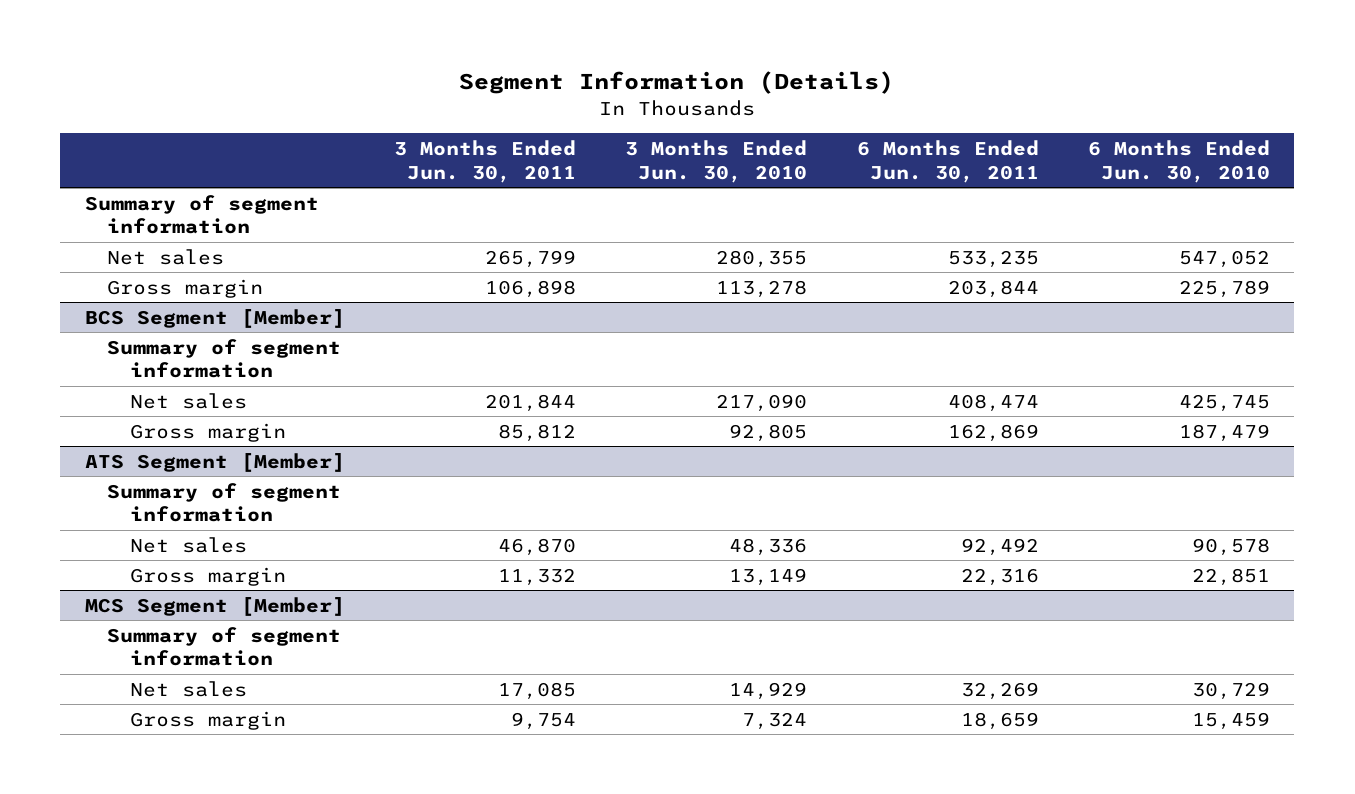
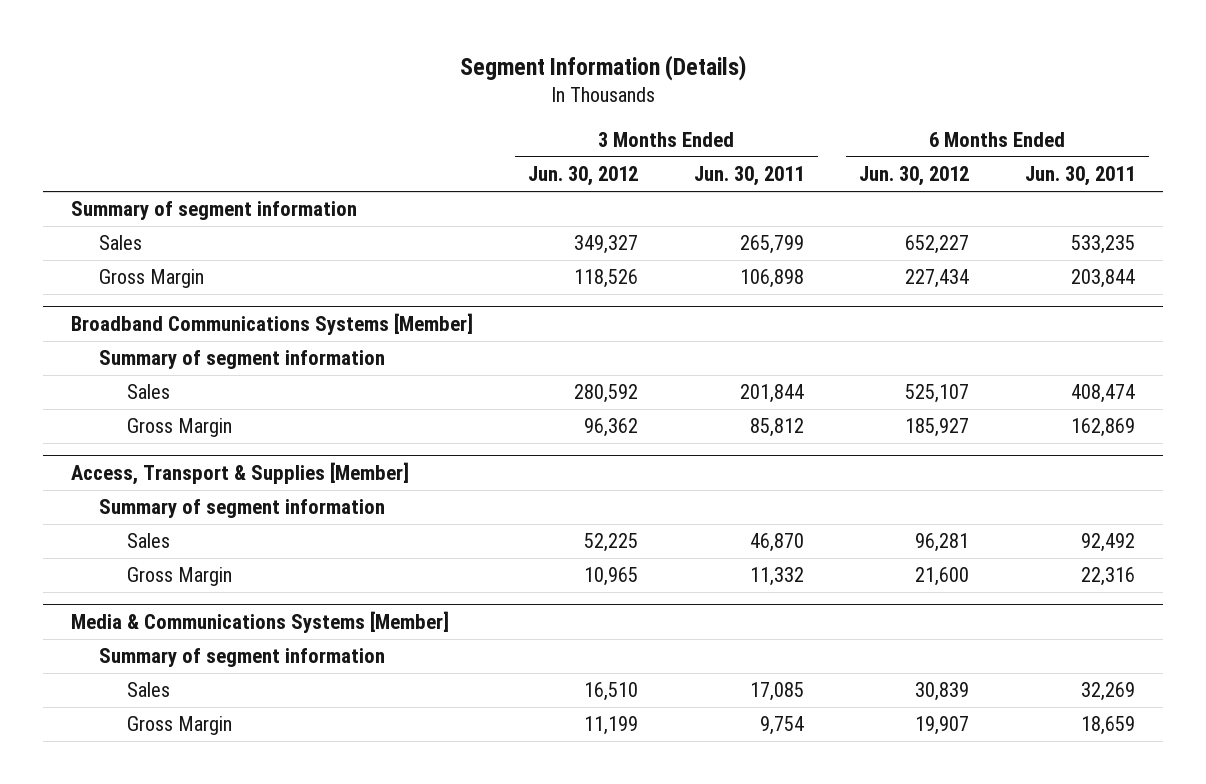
[625,140,808,183] 3 Months Ended Jun. 30, 2010 -> none
[1087,140,1270,183] 6 Months Ended Jun. 30, 2010 -> none
none -> [528,166,639,187] Jun. 30, 2012
none -> [859,166,970,187] Jun. 30, 2012
[84,308,345,328] BCS Segment [Member] -> none
[107,248,225,265] Net sales -> [99,235,143,251] Sales
[107,278,264,298] Gross margin -> [99,269,205,289] Gross Margin
none -> [70,312,473,335] Broadband Communications Systems [Member]
[84,452,345,472] ATS Segment [Member] -> none
[129,392,247,409] Net sales -> [127,384,171,400] Sales
[129,422,286,442] Gross margin -> [127,418,233,438] Gross Margin
none -> [70,461,409,485] Access, Transport & Supplies [Member]
[84,596,345,616] MCS Segment [Member] -> none
[129,536,247,553] Net sales -> [127,533,171,549] Sales
[129,566,286,586] Gross margin -> [127,567,233,587] Gross Margin
none -> [70,610,449,633] Media & Communications Systems [Member]
[129,680,247,697] Net sales -> [127,682,171,698] Sales
[129,710,286,730] Gross margin -> [127,716,233,736] Gross Margin

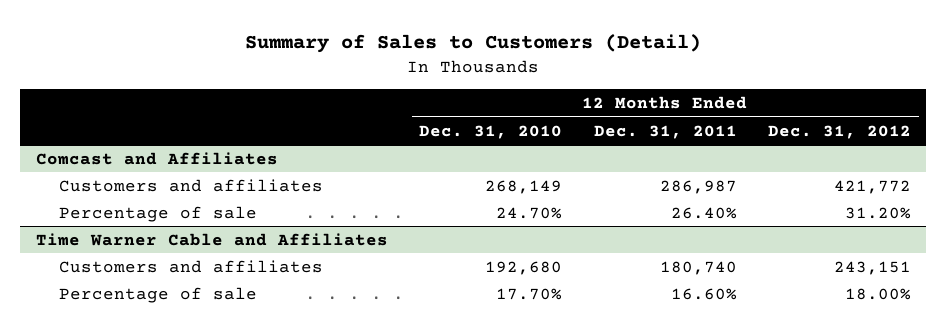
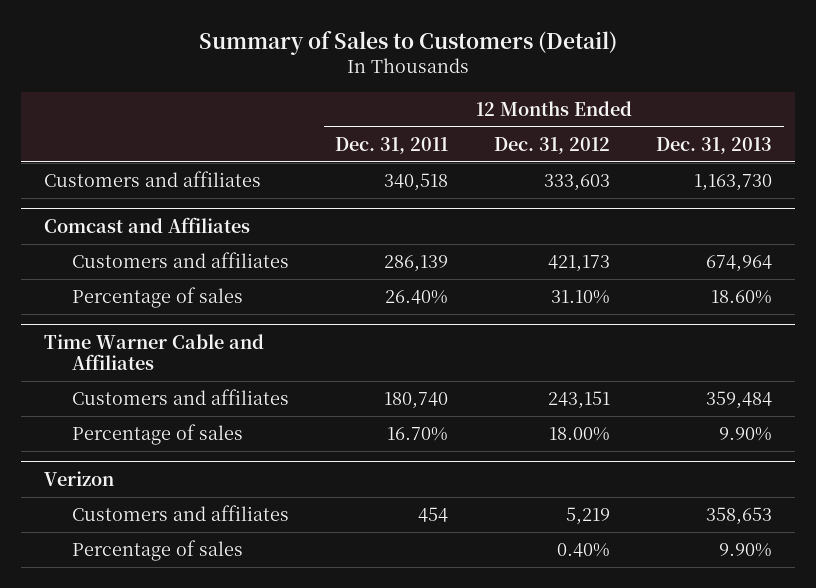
[419,124,563,139] Dec. 31, 2010 -> none
none -> [656,136,773,154] Dec. 31, 2013
none -> [43,171,261,188] Customers and affiliates
[659,179,737,194] 286,987 -> [384,255,449,273] 286,139
[833,179,911,194] 421,772 -> [548,255,611,273] 421,173
[58,205,257,222] Percentage of sale -> [72,287,244,309] Percentage of sales
[844,206,911,219] 31.20% -> [551,290,611,305] 31.10%
[58,286,257,303] Percentage of sale -> [72,424,244,446] Percentage of sales
[670,287,737,300] 16.60% -> [387,427,449,442] 16.70%
none -> [43,470,114,486] Verizon
none -> [72,505,290,522] Customers and affiliates
none -> [72,540,244,562] Percentage of sales

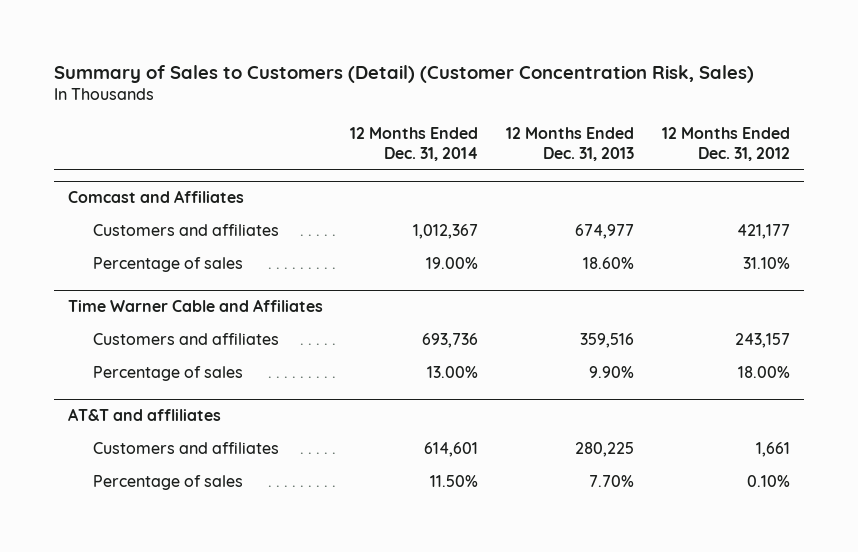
[198,30,617,55] Summary of Sales to Customers (Detail) -> [53,64,754,83] Summary of Sales to Customers (Detail) (Customer Concentration Risk, Sales)
[335,136,449,154] Dec. 31, 2011 -> none
none -> [350,126,479,162] 12 Months Ended Dec. 31, 2014
[43,171,261,188] Customers and affiliates -> none
[548,255,611,273] 421,173 -> [737,224,791,240] 421,177
[706,255,773,273] 674,964 -> [575,224,635,240] 674,977
[548,391,611,410] 243,151 -> [735,333,791,349] 243,157
[706,391,773,410] 359,484 -> [580,333,635,349] 359,516
[43,470,114,486] Verizon -> none
none -> [67,408,221,422] AT&T and affliliates
[566,507,611,526] 5,219 -> [756,442,791,458] 1,661
[706,507,773,526] 358,653 -> [575,442,635,458] 280,225
[557,543,611,558] 0.40% -> [747,475,791,488] 0.10%
[719,543,773,558] 9.90% -> [589,475,635,488] 7.70%

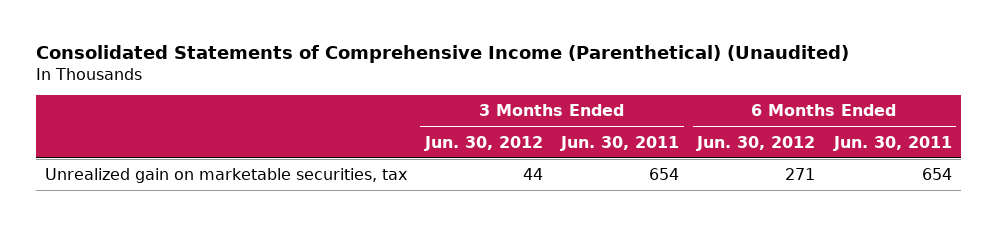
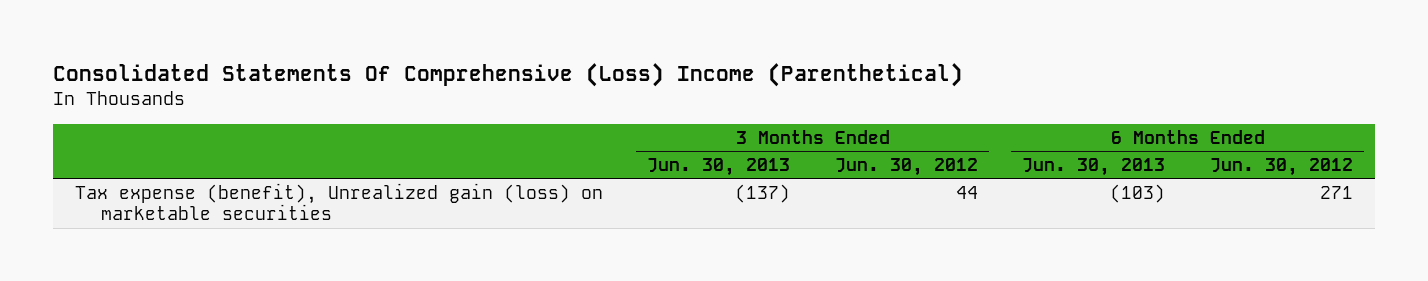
[35,45,849,64] Consolidated Statements of Comprehensive Income (Parenthetical) (Unaudited) -> [52,62,963,87] Consolidated Statements Of Comprehensive (Loss) Income (Parenthetical)
[560,135,680,151] Jun. 30, 2011 -> none
[832,135,952,151] Jun. 30, 2011 -> none
none -> [647,158,791,177] Jun. 30, 2013
none -> [1022,158,1166,177] Jun. 30, 2013
[44,168,407,184] Unrealized gain on marketable securities, tax -> [74,183,603,221] Tax expense (benefit), Unrealized gain (loss) on marketable securities

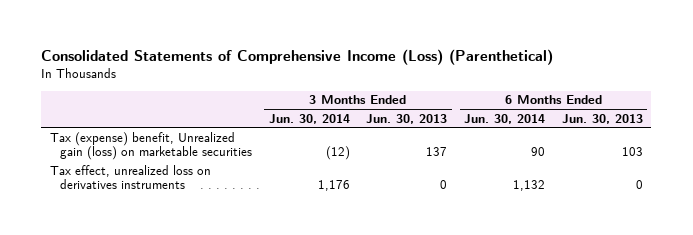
[52,62,963,87] Consolidated Statements Of Comprehensive (Loss) Income (Parenthetical) -> [41,49,554,66] Consolidated Statements of Comprehensive Income (Loss) (Parenthetical)
[834,158,978,177] Jun. 30, 2012 -> none
[1209,158,1353,177] Jun. 30, 2012 -> none
none -> [268,113,350,124] Jun. 30, 2014
none -> [464,113,546,124] Jun. 30, 2014
[74,183,603,221] Tax expense (benefit), Unrealized gain (loss) on marketable securities -> [49,131,252,161] Tax (expense) benefit, Unrealized gain (loss) on marketable securities
[735,184,791,204] (137) -> [426,147,448,157] 137
[1110,184,1166,204] (103) -> [621,147,643,157] 103
none -> [49,164,211,190] Tax effect, unrealized loss on derivatives instruments

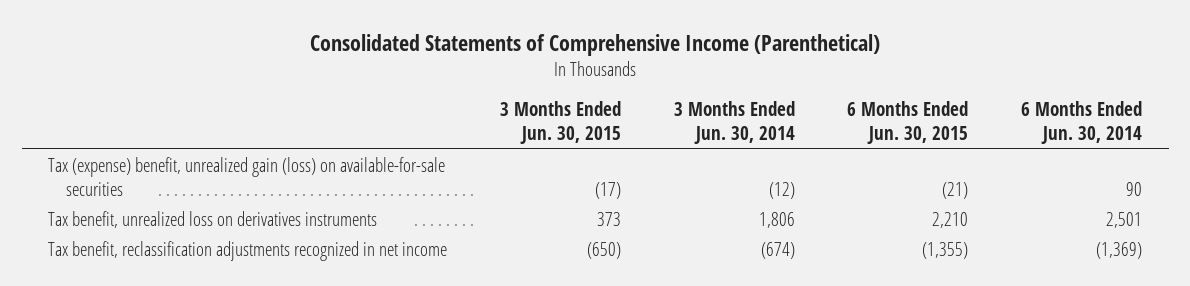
[41,49,554,66] Consolidated Statements of Comprehensive Income (Loss) (Parenthetical) -> [310,33,881,56] Consolidated Statements of Comprehensive Income (Parenthetical)
[366,113,448,124] Jun. 30, 2013 -> none
[561,113,643,124] Jun. 30, 2013 -> none
none -> [499,101,621,145] 3 Months Ended Jun. 30, 2015
none -> [847,101,969,145] 6 Months Ended Jun. 30, 2015
[49,131,252,161] Tax (expense) benefit, Unrealized gain (loss) on marketable securities -> [48,156,446,196] Tax (expense) benefit, unrealized gain (loss) on available-for-sale securities
[49,164,211,190] Tax effect, unrealized loss on derivatives instruments -> [48,210,378,228] Tax benefit, unrealized loss on derivatives instruments
[317,180,350,192] 1,176 -> [758,211,795,228] 1,806
[513,180,546,192] 1,132 -> [1106,211,1143,228] 2,501
none -> [48,240,448,261] Tax benefit, reclassification adjustments recognized in net income

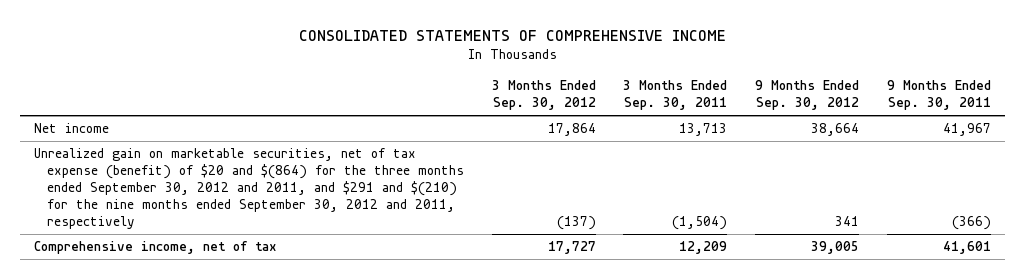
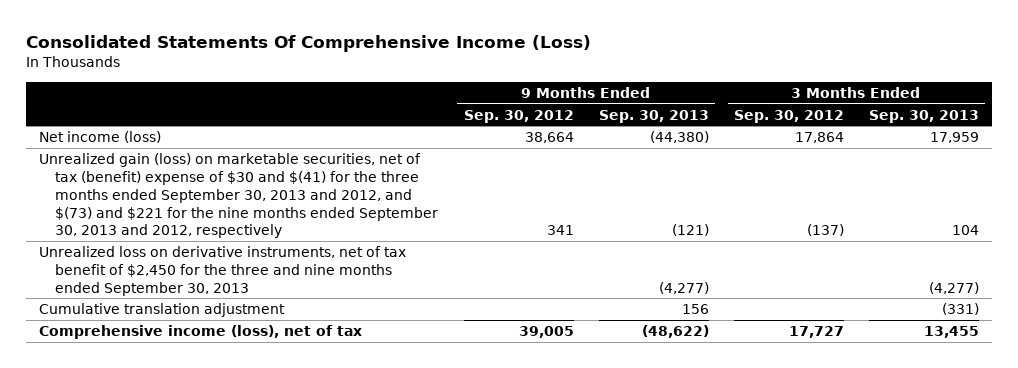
[298,30,726,42] CONSOLIDATED STATEMENTS OF COMPREHENSIVE INCOME -> [26,35,592,53] Consolidated Statements Of Comprehensive Income (Loss)
[623,80,728,111] 3 Months Ended Sep. 30, 2011 -> none
[887,80,992,111] 9 Months Ended Sep. 30, 2011 -> none
none -> [598,109,709,123] Sep. 30, 2013
none -> [869,109,980,123] Sep. 30, 2013
[34,123,110,134] Net income -> [38,131,161,144] Net income (loss)
[34,148,464,230] Unrealized gain on marketable securities, net of tax expense (benefit) of $20 and $(864) for the three months ended September 30, 2012 and 2011, and $291 and $(210) for the nine months ended September 30, 2012 and 2011, respectively -> [38,153,439,239] Unrealized gain (loss) on marketable securities, net of tax (benefit) expense of $30 and $(41) for the three months ended September 30, 2013 and 2012, and $(73) and $221 for the nine months ended September 30, 2013 and 2012, respectively
none -> [38,246,406,296] Unrealized loss on derivative instruments, net of tax benefit of $2,450 for the three and nine months ended September 30, 2013
none -> [38,303,285,318] Cumulative translation adjustment
[34,241,278,255] Comprehensive income, net of tax -> [38,325,362,340] Comprehensive income (loss), net of tax

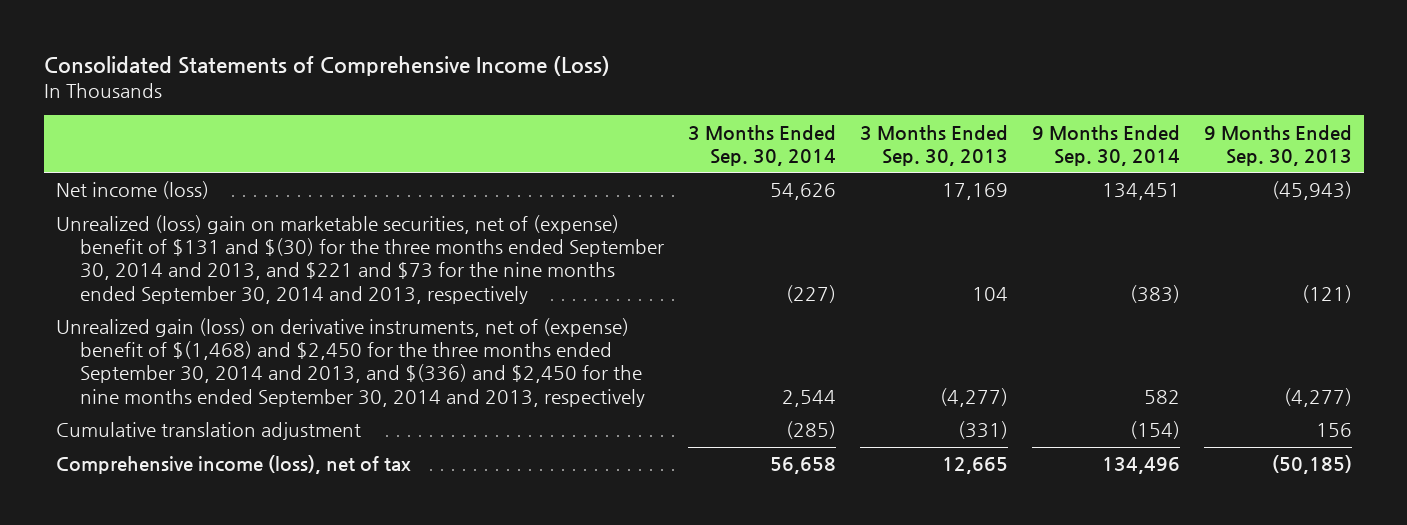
[26,35,592,53] Consolidated Statements Of Comprehensive Income (Loss) -> [43,56,610,77] Consolidated Statements of Comprehensive Income (Loss)
[463,109,574,123] Sep. 30, 2012 -> none
[733,109,844,123] Sep. 30, 2012 -> none
none -> [687,124,836,166] 3 Months Ended Sep. 30, 2014
none -> [1031,124,1180,166] 9 Months Ended Sep. 30, 2014
[649,131,709,144] (44,380) -> [1271,181,1352,201] (45,943)
[930,132,980,144] 17,959 -> [941,183,1008,201] 17,169
[38,153,439,239] Unrealized gain (loss) on marketable securities, net of tax (benefit) expense of $30 and $(41) for the three months ended September 30, 2013 and 2012, and $(73) and $221 for the nine months ended September 30, 2013 and 2012, respectively -> [55,215,664,304] Unrealized (loss) gain on marketable securities, net of (expense) benefit of $131 and $(30) for the three months ended September 30, 2014 and 2013, and $221 and $73 for the nine months ended September 30, 2014 and 2013, respectively
[38,246,406,296] Unrealized loss on derivative instruments, net of tax benefit of $2,450 for the three and nine months ended September 30, 2013 -> [55,318,645,407] Unrealized gain (loss) on derivative instruments, net of (expense) benefit of $(1,468) and $2,450 for the three months ended September 30, 2014 and 2013, and $(336) and $2,450 for the nine months ended September 30, 2014 and 2013, respectively
[641,325,709,339] (48,622) -> [1271,455,1352,475] (50,185)
[924,326,980,339] 13,455 -> [941,457,1008,475] 12,665

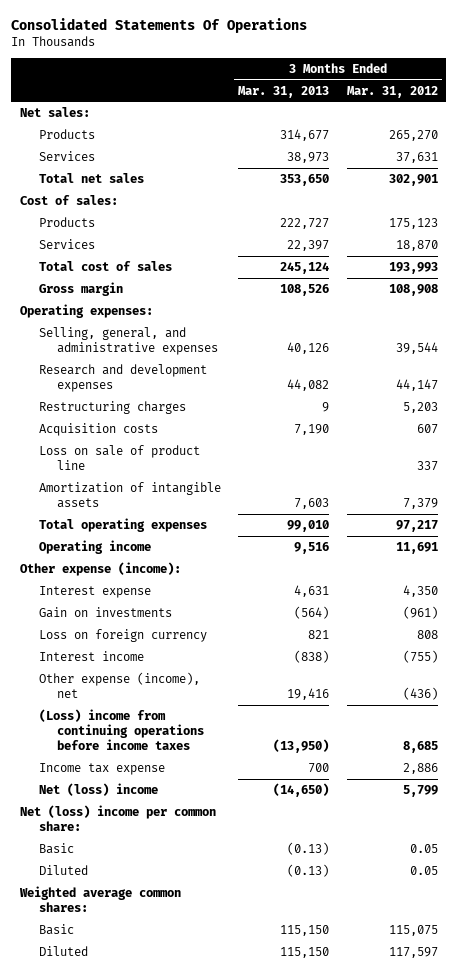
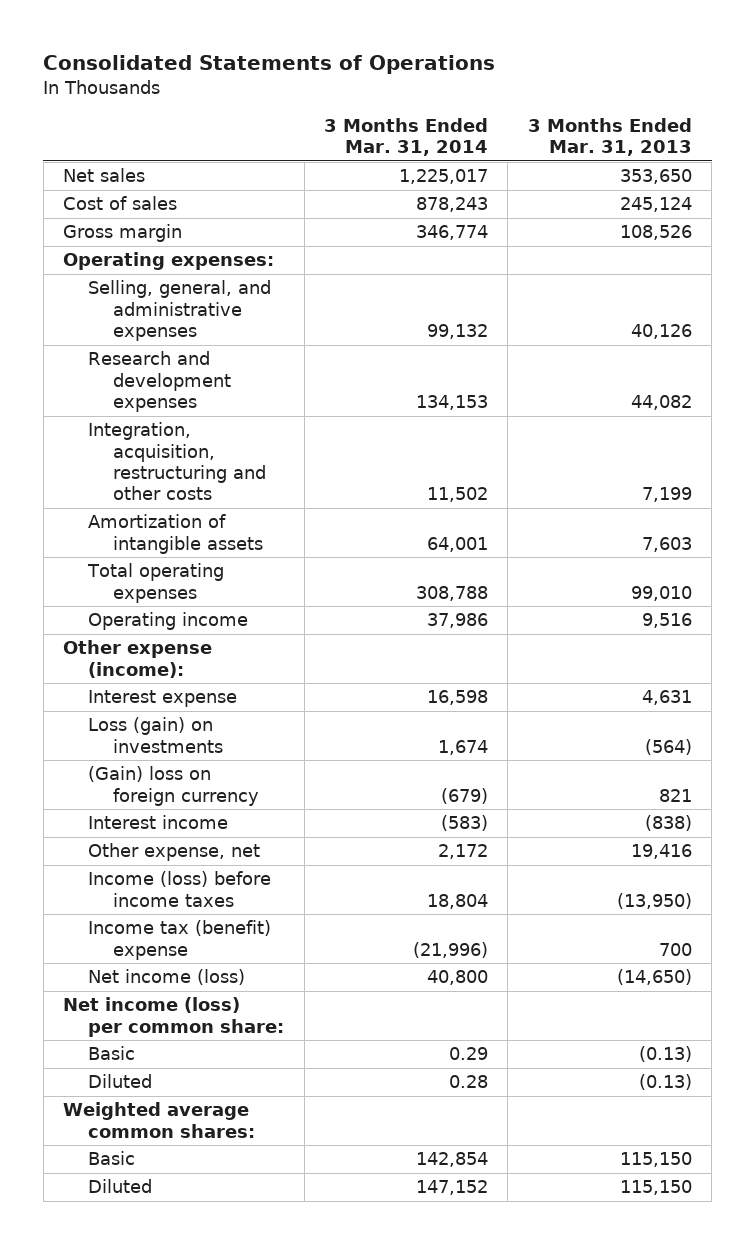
[11,17,308,33] Consolidated Statements Of Operations -> [43,55,496,75] Consolidated Statements of Operations
[346,85,438,98] Mar. 31, 2012 -> none
none -> [324,117,489,156] 3 Months Ended Mar. 31, 2014
[19,107,90,118] Net sales: -> none
[38,129,95,140] Products -> none
[38,151,95,162] Services -> none
[19,195,118,206] Cost of sales: -> none
[38,217,95,228] Products -> none
[38,239,95,250] Services -> none
[38,173,144,184] Total net sales -> [63,168,146,183] Net sales
[38,261,172,272] Total cost of sales -> [63,196,178,211] Cost of sales
[38,401,186,415] Restructuring charges -> none
[38,445,200,471] Loss on sale of product line -> none
[38,423,158,437] Acquisition costs -> [88,422,266,501] Integration, acquisition, restructuring and other costs
[294,424,330,436] 7,190 -> [641,487,692,503] 7,199
[38,607,172,619] Gain on investments -> [88,717,223,753] Loss (gain) on investments
[38,629,207,643] Loss on foreign currency -> [88,766,259,806] (Gain) loss on foreign currency
[38,672,200,699] Other expense (income), net -> [88,843,261,862] Other expense, net
[38,709,205,750] (Loss) income from continuing operations before income taxes -> [88,871,272,907] Income (loss) before income taxes
[38,763,165,776] Income tax expense -> [88,920,272,960] Income tax (benefit) expense
[38,783,158,797] Net (loss) income -> [88,969,246,986] Net income (loss)
[19,805,216,832] Net (loss) income per common share: -> [63,997,285,1037] Net income (loss) per common share:

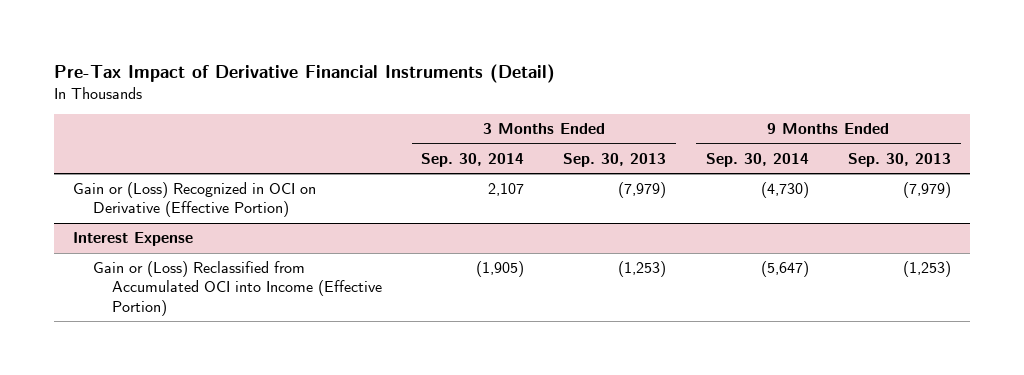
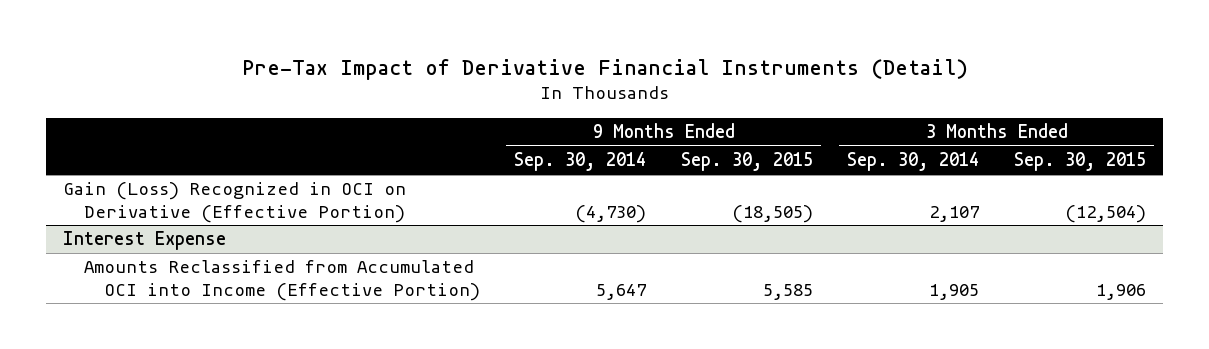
[563,152,667,167] Sep. 30, 2013 -> none
[847,152,951,167] Sep. 30, 2013 -> none
none -> [680,152,813,172] Sep. 30, 2015
none -> [1013,152,1146,172] Sep. 30, 2015
[73,182,317,218] Gain or (Loss) Recognized in OCI on Derivative (Effective Portion) -> [63,182,407,223] Gain (Loss) Recognized in OCI on Derivative (Effective Portion)
[92,261,383,316] Gain or (Loss) Reclassified from Accumulated OCI into Income (Effective Portion) -> [83,260,480,301] Amounts Reclassified from Accumulated OCI into Income (Effective Portion)
[476,261,525,278] (1,905) -> [929,283,980,300] 1,905
[760,261,809,278] (5,647) -> [596,283,647,300] 5,647

